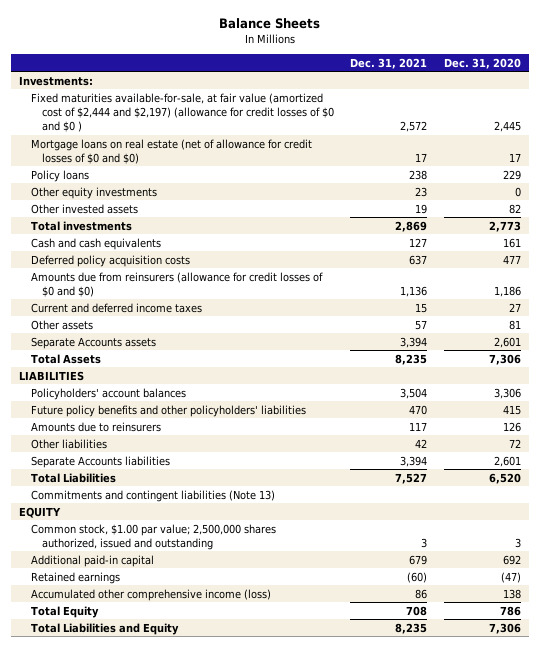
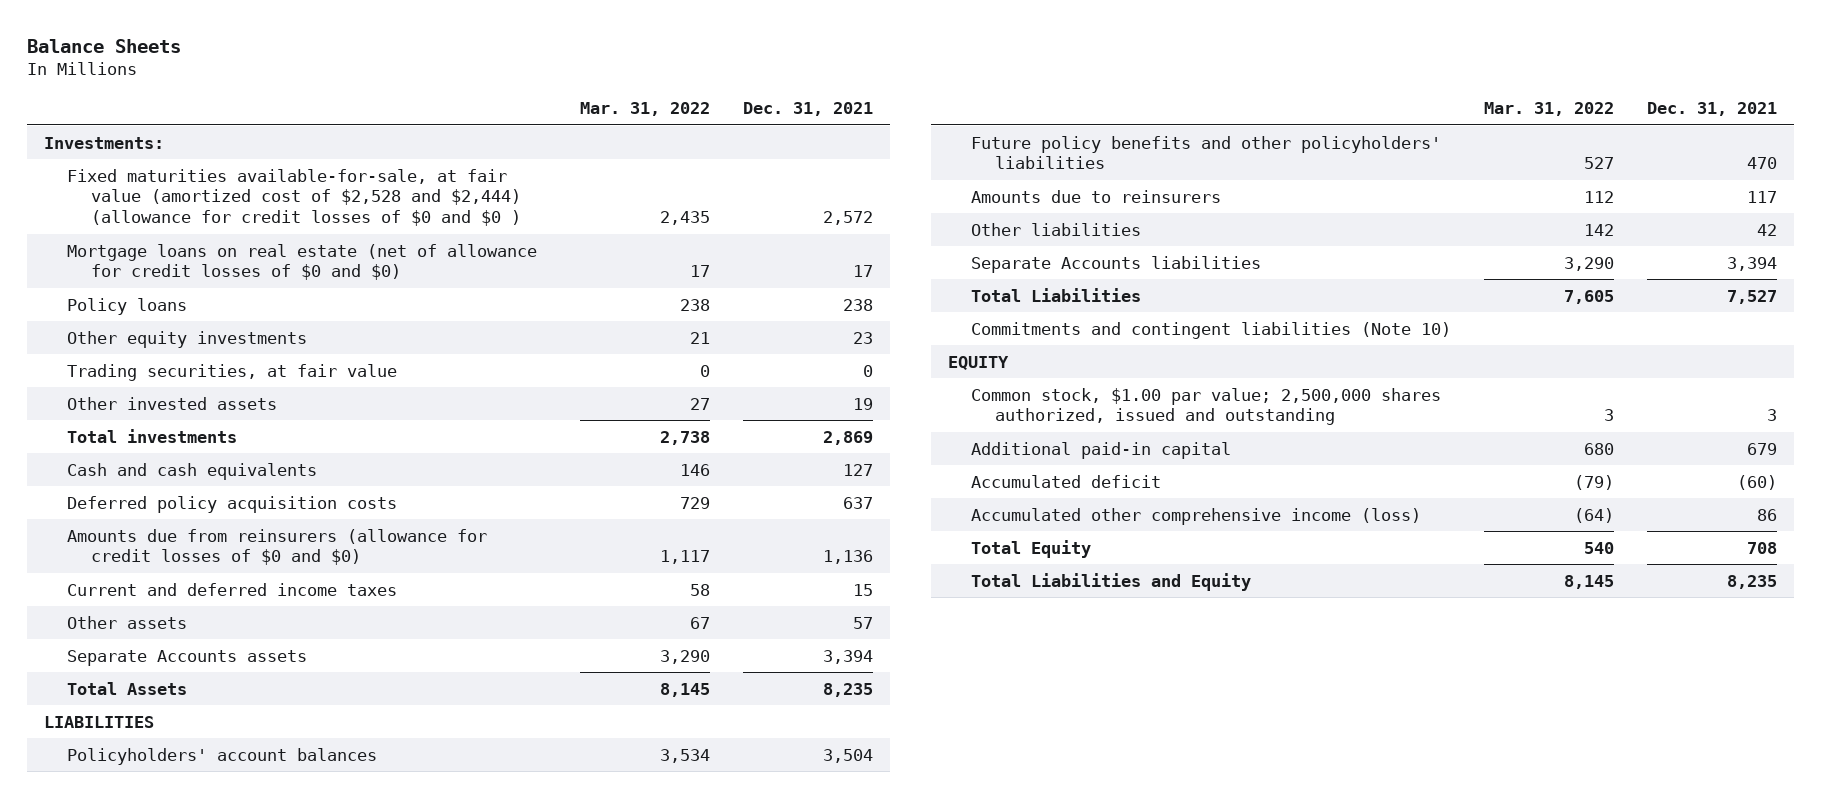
[444,57,522,69] Dec. 31, 2020 -> none
none -> [580,102,711,117] Mar. 31, 2022
[30,92,334,133] Fixed maturities available-for-sale, at fair value (amortized cost of $2,444 and $2,197) (allowance for credit losses of $0 and $0 ) -> [67,168,521,226] Fixed maturities available-for-sale, at fair value (amortized cost of $2,528 and $2,444) (allowance for credit losses of $0 and $0 )
none -> [67,363,398,381] Trading securities, at fair value
[30,489,275,502] Commitments and contingent liabilities (Note 13) -> [971,321,1452,339] Commitments and contingent liabilities (Note 10)
[30,571,120,584] Retained earnings -> [971,474,1162,488] Accumulated deficit

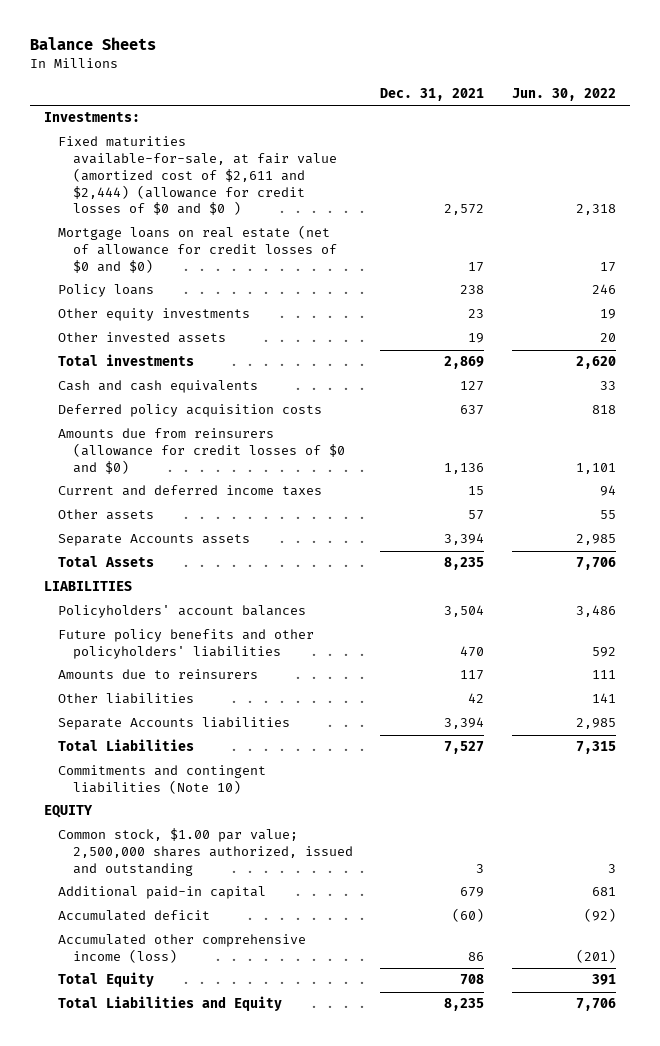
[580,102,711,117] Mar. 31, 2022 -> none
none -> [512,87,617,101] Jun. 30, 2022
[67,168,521,226] Fixed maturities available-for-sale, at fair value (amortized cost of $2,528 and $2,444) (allowance for credit losses of $0 and $0 ) -> [58,136,337,216] Fixed maturities available-for-sale, at fair value (amortized cost of $2,611 and $2,444) (allowance for credit losses of $0 and $0 )
[67,363,398,381] Trading securities, at fair value -> none

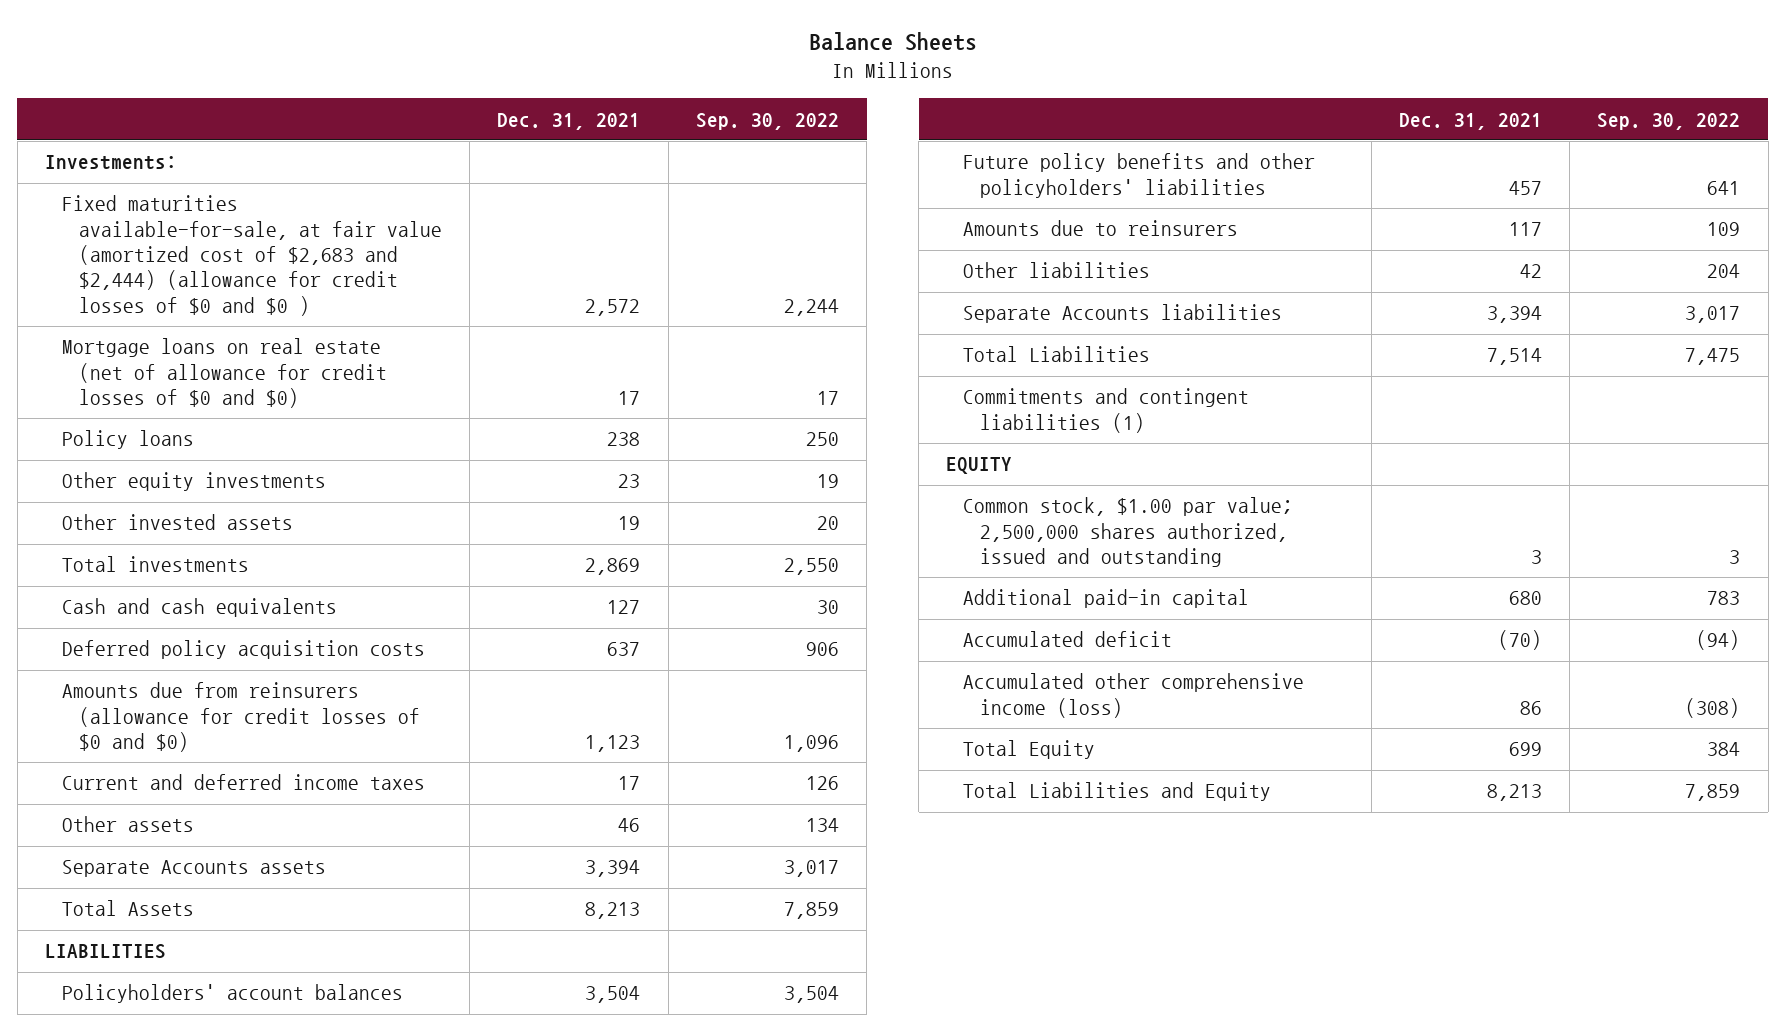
[512,87,617,101] Jun. 30, 2022 -> none
none -> [695,112,839,130] Sep. 30, 2022
[58,136,337,216] Fixed maturities available-for-sale, at fair value (amortized cost of $2,611 and $2,444) (allowance for credit losses of $0 and $0 ) -> [61,195,442,316] Fixed maturities available-for-sale, at fair value (amortized cost of $2,683 and $2,444) (allowance for credit losses of $0 and $0 )
[444,462,485,474] 1,136 -> [585,734,641,752] 1,123
[468,486,485,496] 15 -> [618,776,641,791] 17
[468,510,485,521] 57 -> [618,818,641,833] 46
[444,557,485,571] 8,235 -> [585,902,641,920] 8,213
[460,646,485,658] 470 -> [1508,180,1542,195] 457
[444,741,485,755] 7,527 -> [1486,348,1542,366] 7,514
[58,765,267,795] Commitments and contingent liabilities (Note 10) -> [963,388,1250,433] Commitments and contingent liabilities (1)
[460,887,485,898] 679 -> [1508,591,1542,606] 680
[452,908,485,923] (60) -> [1497,630,1542,651] (70)
[460,974,485,986] 708 -> [1508,742,1542,757] 699
[444,998,485,1012] 8,235 -> [1486,784,1542,802] 8,213

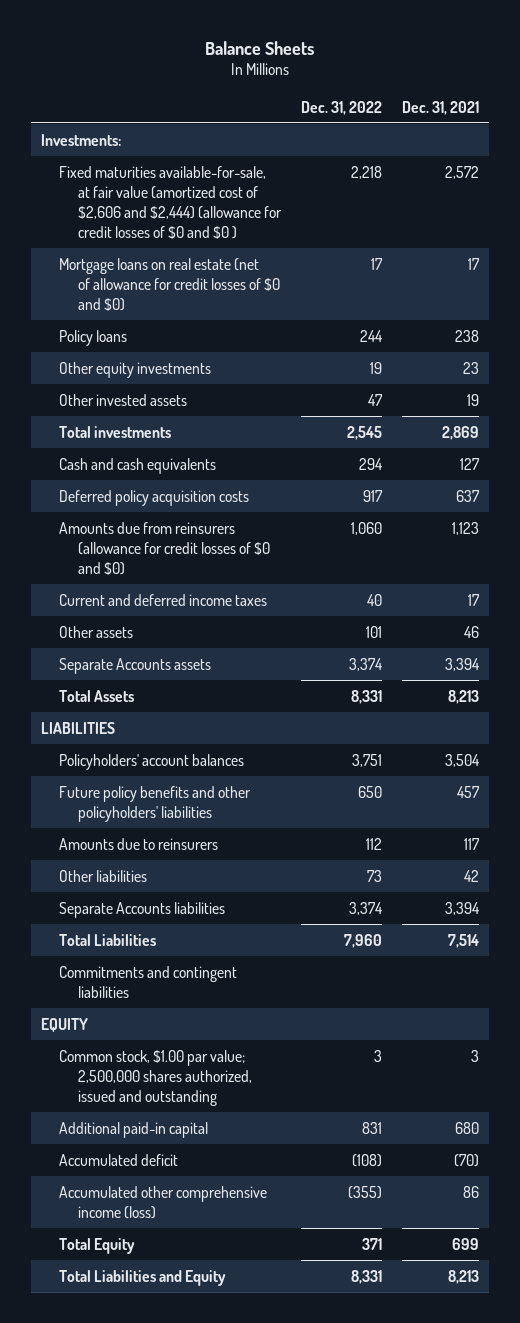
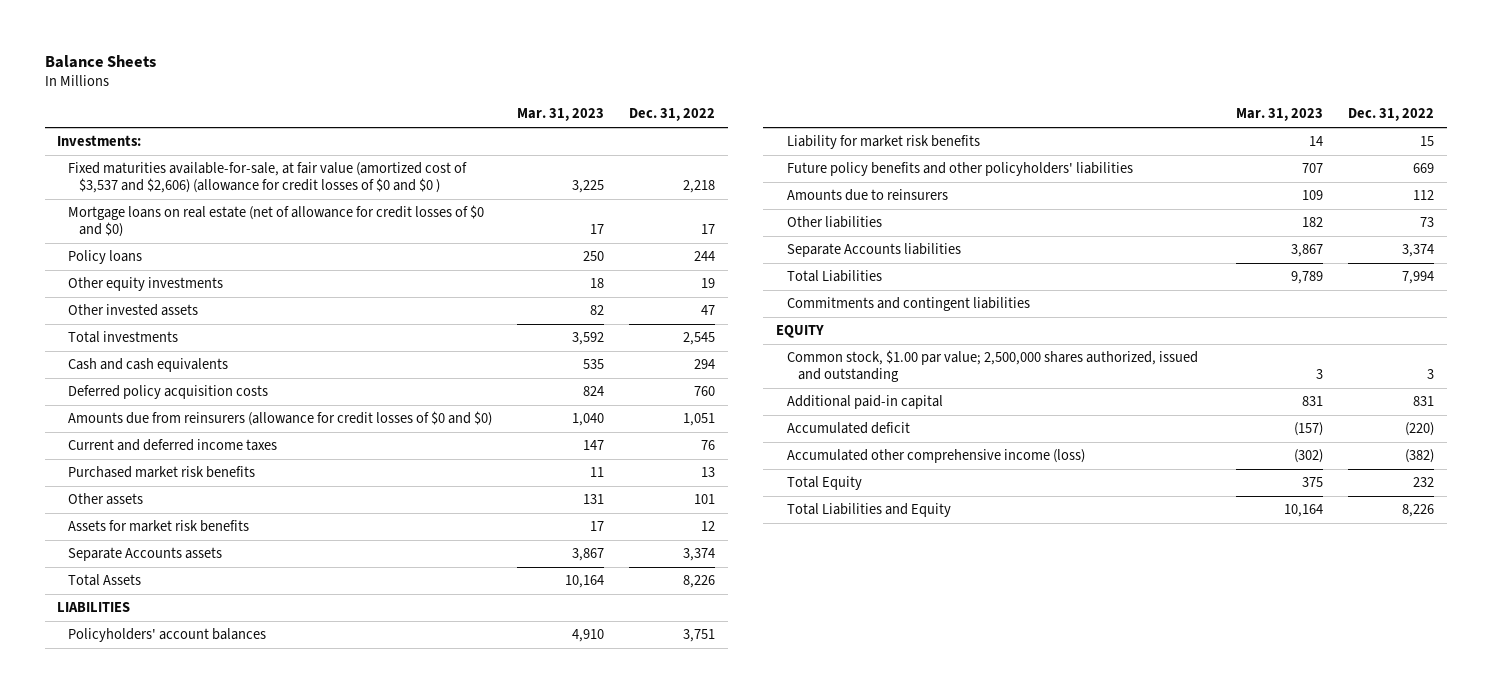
[402,100,480,115] Dec. 31, 2021 -> none
none -> [517,108,605,122] Mar. 31, 2023
[59,165,282,239] Fixed maturities available-for-sale, at fair value (amortized cost of $2,606 and $2,444) (allowance for credit losses of $0 and $0 ) -> [68,162,468,194] Fixed maturities available-for-sale, at fair value (amortized cost of $3,537 and $2,606) (allowance for credit losses of $0 and $0 )
[363,489,384,502] 917 -> [694,386,716,397] 760
[351,521,383,535] 1,060 -> [683,413,716,427] 1,051
[367,593,383,606] 40 -> [701,440,716,451] 76
none -> [68,466,256,479] Purchased market risk benefits
none -> [68,520,250,533] Assets for market risk benefits
[351,689,383,704] 8,331 -> [683,575,716,589] 8,226
none -> [787,135,981,150] Liability for market risk benefits
[358,785,383,798] 650 -> [1413,163,1435,174] 669
[344,933,383,948] 7,960 -> [1402,271,1435,285] 7,994
[352,1153,383,1167] (108) -> [1405,422,1435,437] (220)
[348,1185,383,1199] (355) -> [1405,449,1435,464] (382)
[362,1237,383,1250] 371 -> [1413,477,1435,488] 232
[351,1269,383,1284] 8,331 -> [1402,504,1435,518] 8,226

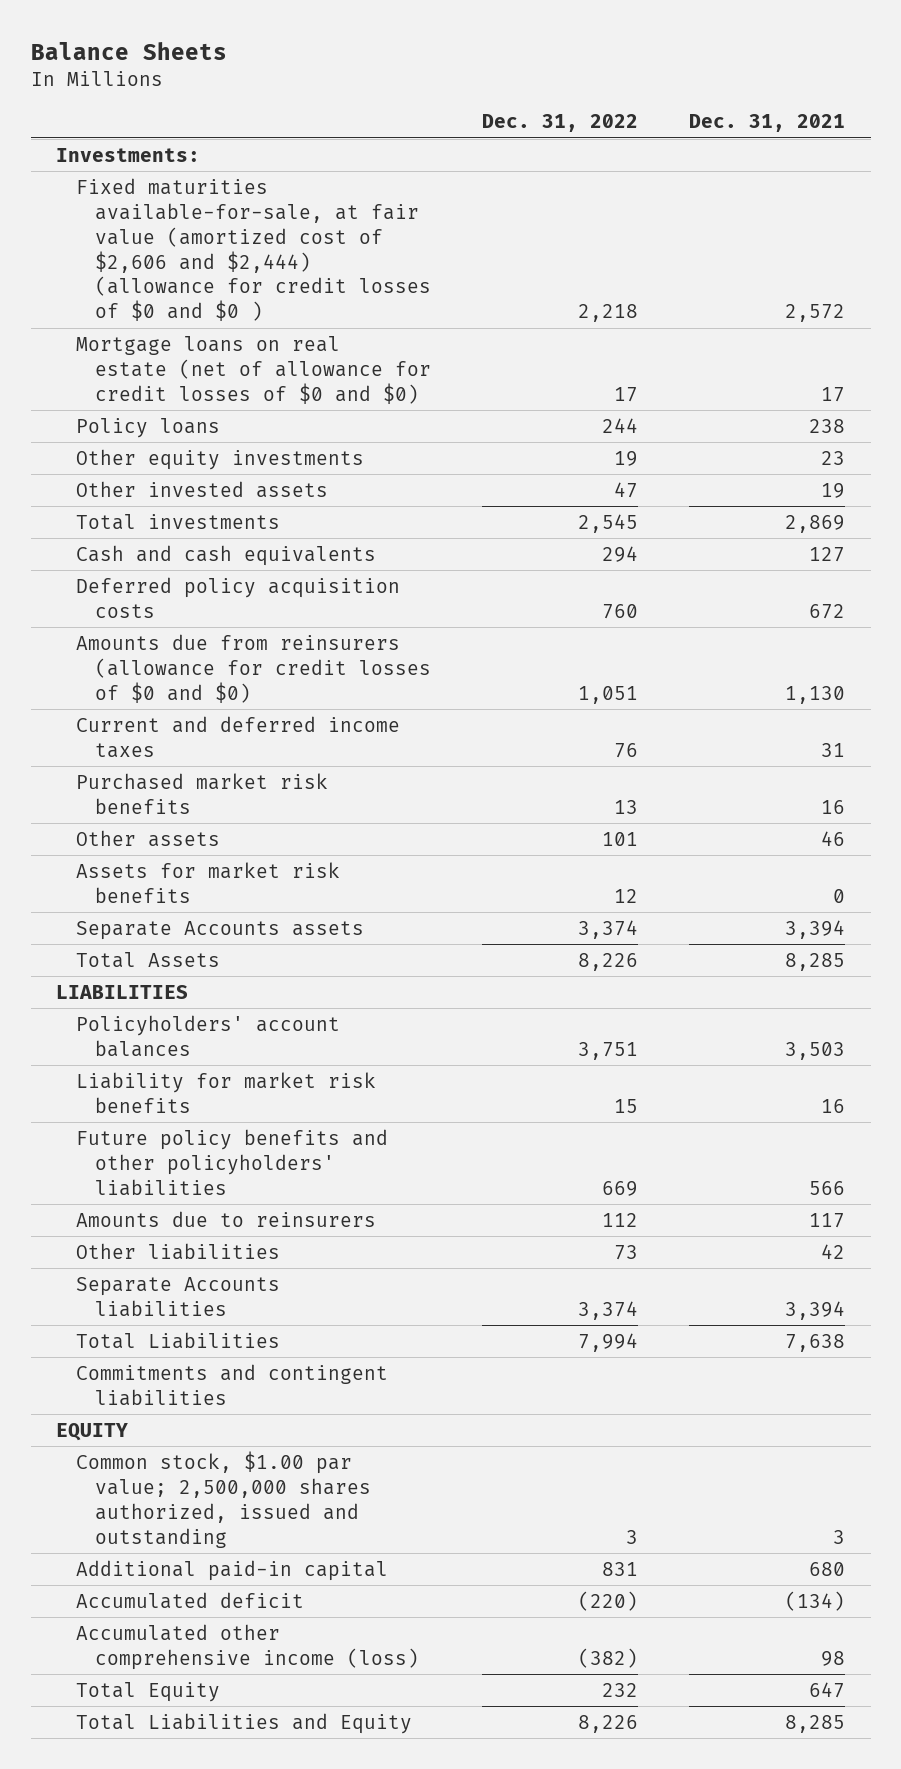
[517,108,605,122] Mar. 31, 2023 -> none
none -> [689,114,846,133] Dec. 31, 2021
[68,162,468,194] Fixed maturities available-for-sale, at fair value (amortized cost of $3,537 and $2,606) (allowance for credit losses of $0 and $0 ) -> [75,177,432,322] Fixed maturities available-for-sale, at fair value (amortized cost of $2,606 and $2,444) (allowance for credit losses of $0 and $0 )

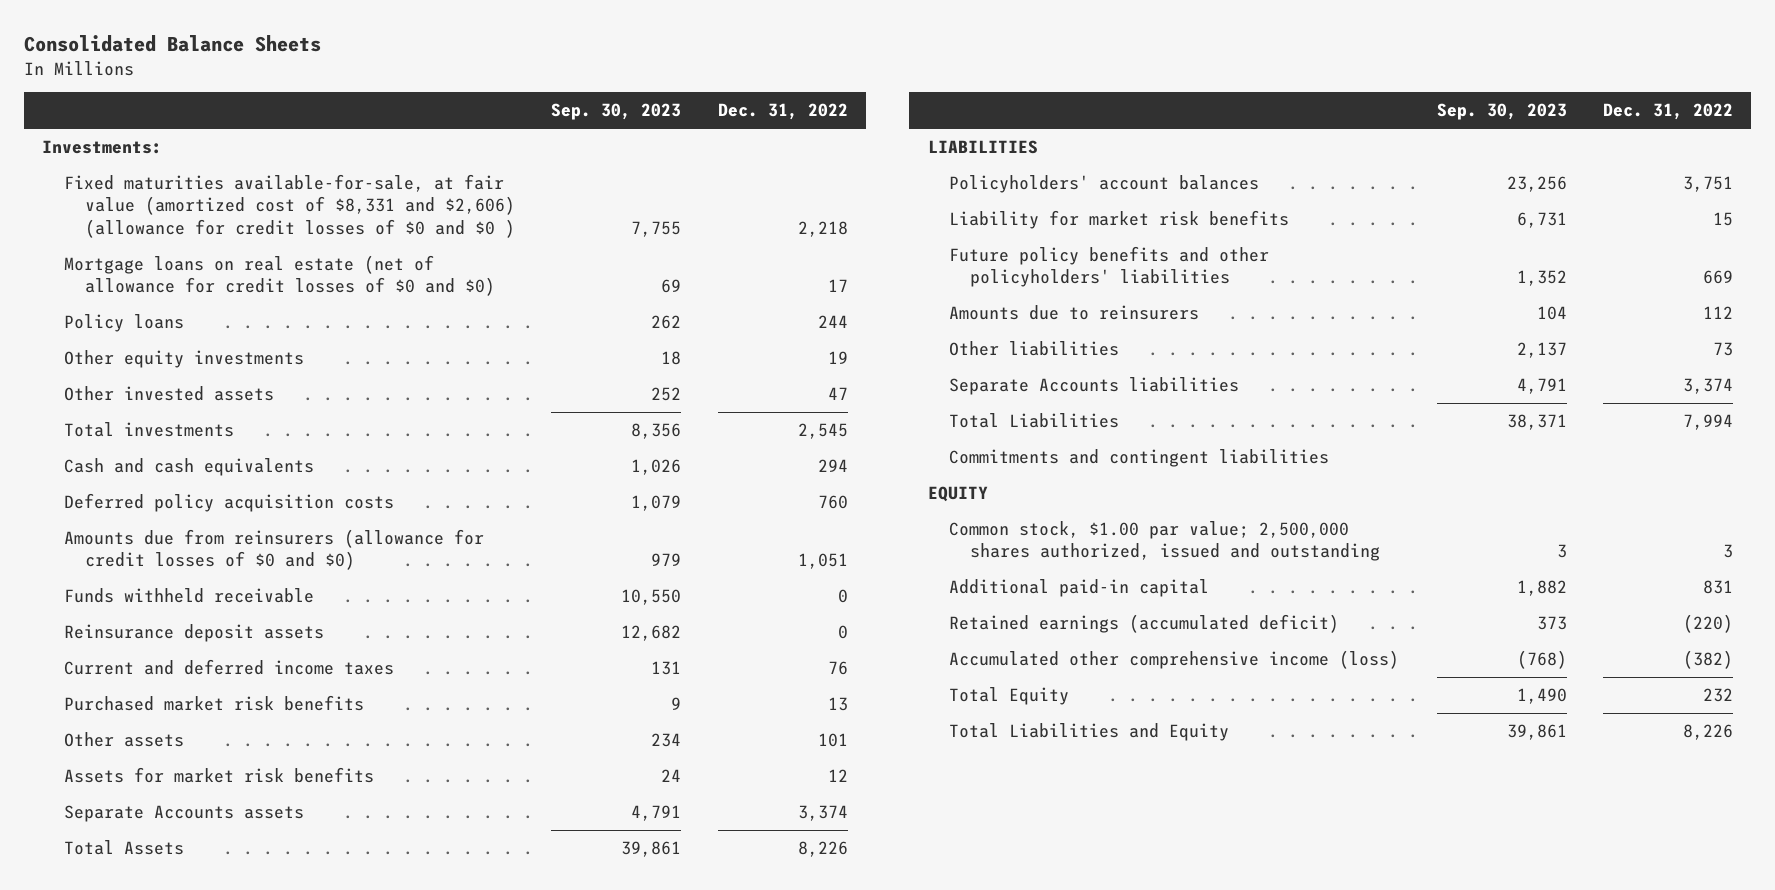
[30,42,227,61] Balance Sheets -> [24,35,322,53] Consolidated Balance Sheets
[689,114,846,133] Dec. 31, 2021 -> none
none -> [551,103,682,121] Sep. 30, 2023
[75,177,432,322] Fixed maturities available-for-sale, at fair value (amortized cost of $2,606 and $2,444) (allowance for credit losses of $0 and $0 ) -> [63,174,516,238] Fixed maturities available-for-sale, at fair value (amortized cost of $8,331 and $2,606) (allowance for credit losses of $0 and $0 )
none -> [63,588,314,604] Funds withheld receivable
none -> [63,624,324,643] Reinsurance deposit assets
[75,1591,304,1609] Accumulated deficit -> [948,614,1339,634] Retained earnings (accumulated deficit)

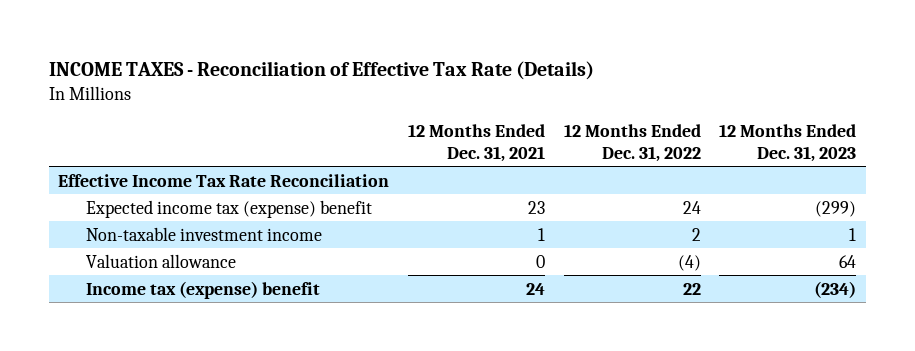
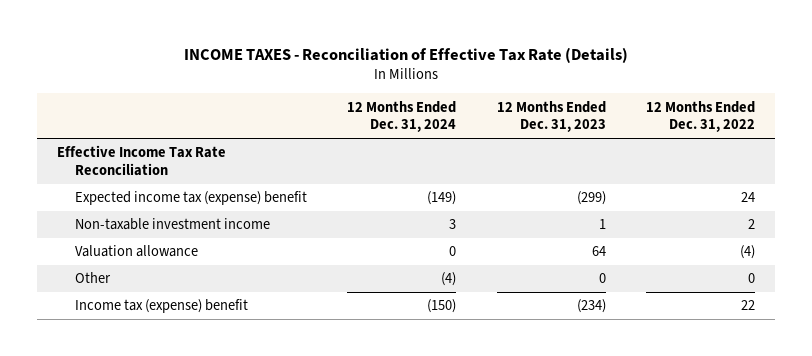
[408,124,546,162] 12 Months Ended Dec. 31, 2021 -> none
none -> [347,100,457,133] 12 Months Ended Dec. 31, 2024
none -> [75,272,112,284] Other

